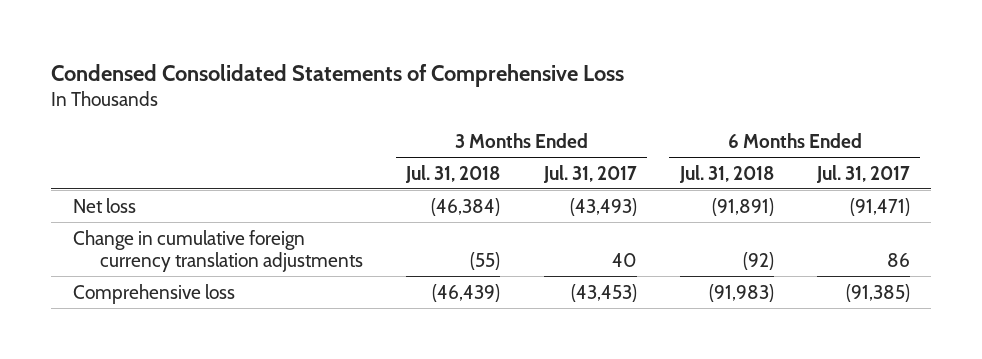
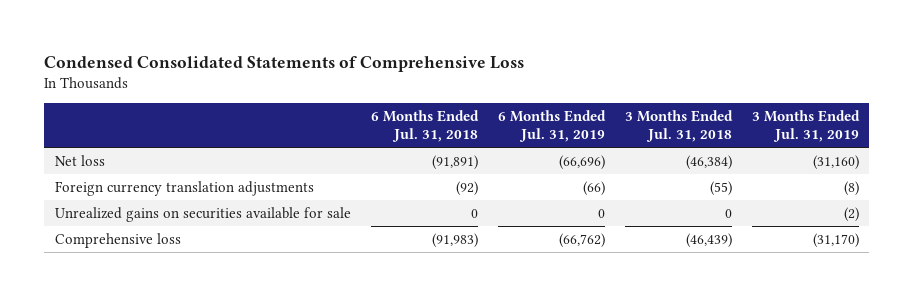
[542,164,637,183] Jul. 31, 2017 -> none
[815,164,910,183] Jul. 31, 2017 -> none
none -> [497,109,606,143] 6 Months Ended Jul. 31, 2019
none -> [752,109,861,143] 3 Months Ended Jul. 31, 2019
[72,229,364,272] Change in cumulative foreign currency translation adjustments -> [54,180,314,196] Foreign currency translation adjustments
none -> [54,206,351,222] Unrealized gains on securities available for sale

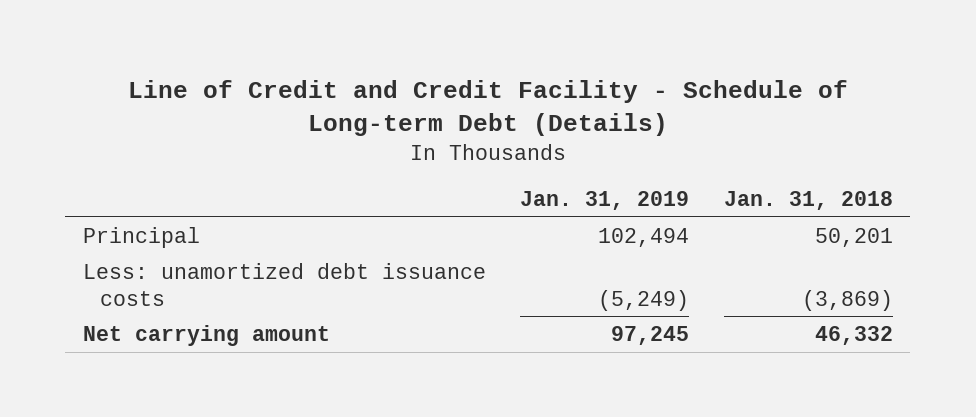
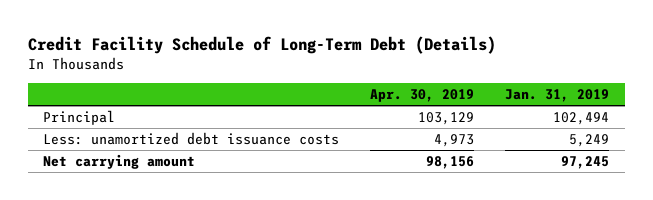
[127,80,848,137] Line of Credit and Credit Facility - Schedule of Long-term Debt (Details) -> [27,35,496,54] Credit Facility Schedule of Long-Term Debt (Details)
[724,190,894,210] Jan. 31, 2018 -> none
none -> [370,89,475,103] Apr. 30, 2019
[598,289,690,311] (5,249) -> [569,134,610,148] 5,249

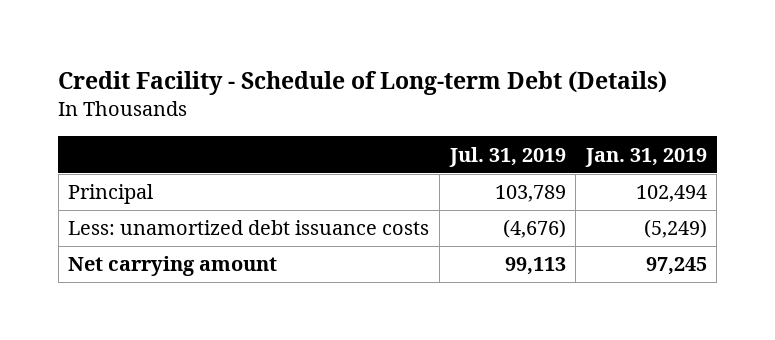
[27,35,496,54] Credit Facility Schedule of Long-Term Debt (Details) -> [58,71,668,96] Credit Facility - Schedule of Long-term Debt (Details)
[370,89,475,103] Apr. 30, 2019 -> none
none -> [448,146,566,167] Jul. 31, 2019
[569,134,610,148] 5,249 -> [643,219,707,239] (5,249)

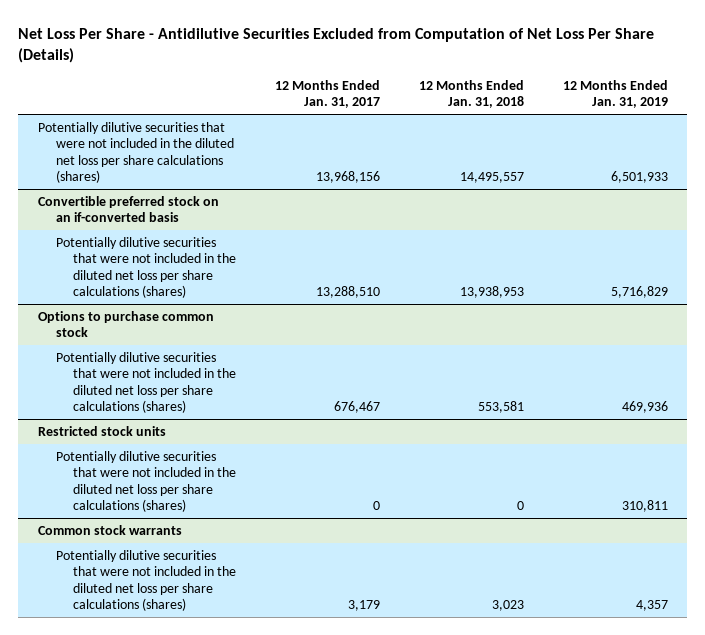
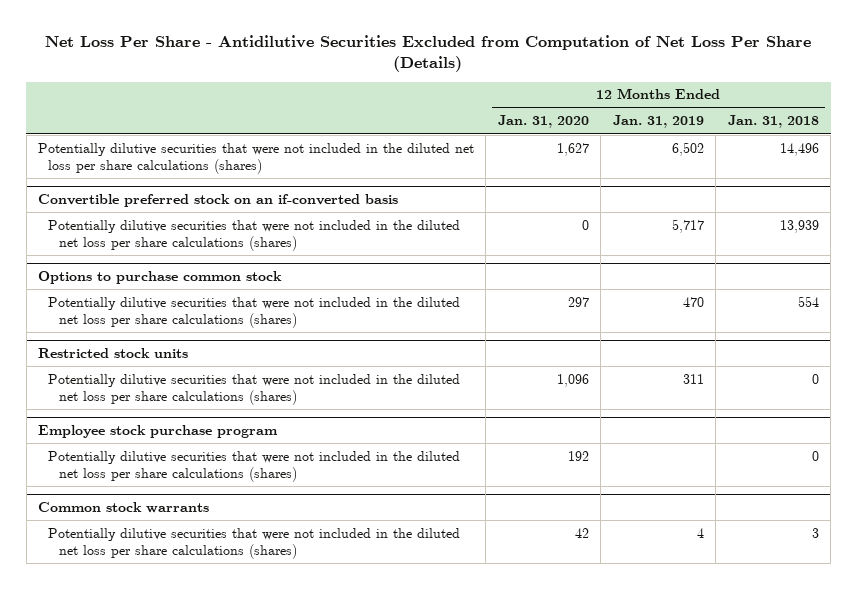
[275,79,381,109] 12 Months Ended Jan. 31, 2017 -> none
none -> [497,115,589,129] Jan. 31, 2020
[459,171,524,183] 14,495,557 -> [779,142,819,156] 14,496
[610,170,668,183] 6,501,933 -> [671,141,704,156] 6,502
[459,285,524,298] 13,938,953 -> [779,219,819,233] 13,939
[610,285,668,298] 5,716,829 -> [671,218,704,233] 5,717
[477,400,524,413] 553,581 -> [797,295,819,307] 554
[621,400,668,413] 469,936 -> [682,296,704,307] 470
[621,499,668,512] 310,811 -> [682,373,704,384] 311
none -> [38,425,279,439] Employee stock purchase program
none -> [48,450,461,482] Potentially dilutive securities that were not included in the diluted net loss per share calculations (shares)
[491,599,524,611] 3,023 -> [811,527,819,538] 3
[635,599,668,611] 4,357 -> [696,527,704,538] 4

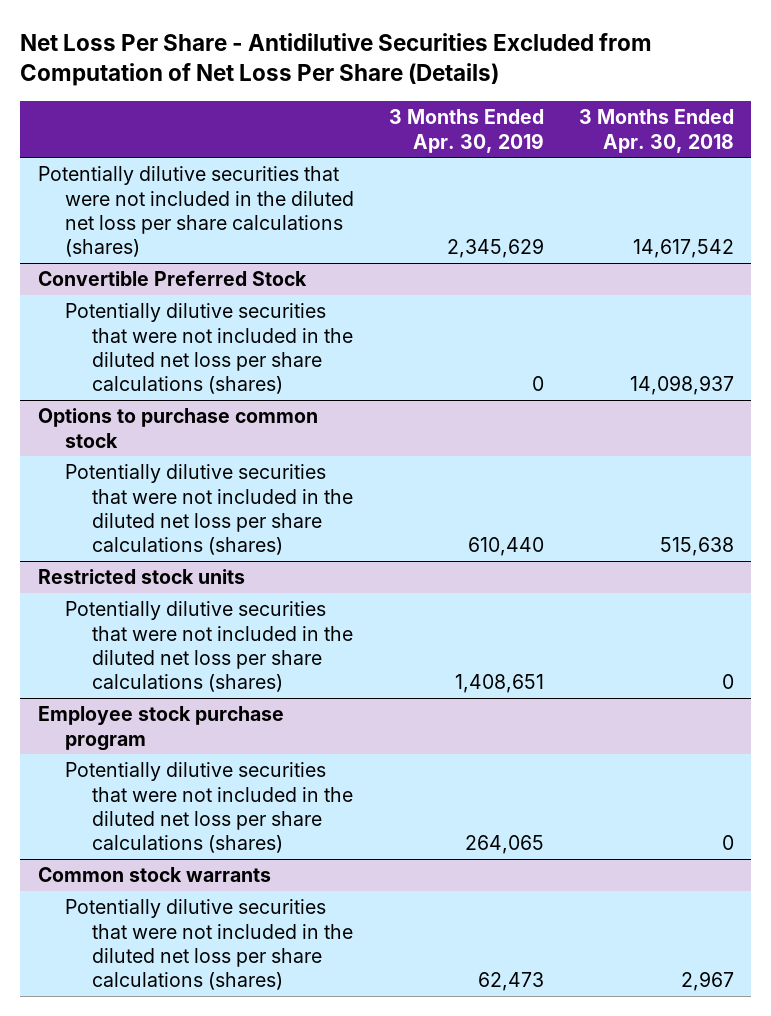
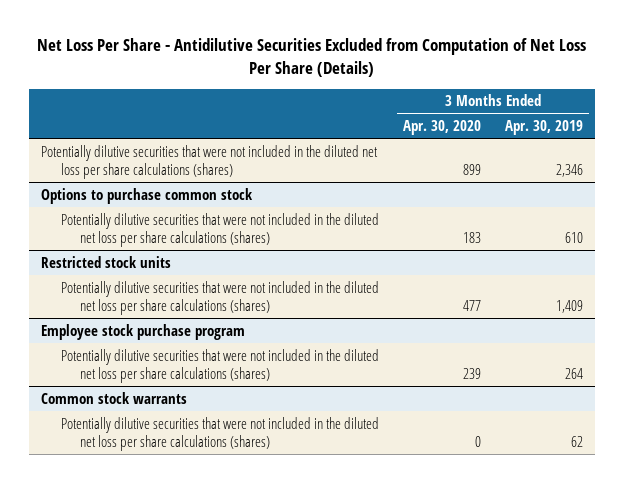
[578,109,734,153] 3 Months Ended Apr. 30, 2018 -> none
none -> [402,120,481,136] Apr. 30, 2020
[37,270,307,287] Convertible Preferred Stock -> none
[64,303,354,395] Potentially dilutive securities that were not included in the diluted net loss per share calculations (shares) -> none
[446,238,544,259] 2,345,629 -> [555,163,583,177] 2,346
[467,537,544,557] 610,440 -> [564,231,583,243] 610
[454,674,544,694] 1,408,651 -> [555,299,583,313] 1,409
[464,835,544,855] 264,065 -> [564,367,583,379] 264
[477,972,544,992] 62,473 -> [570,435,583,447] 62

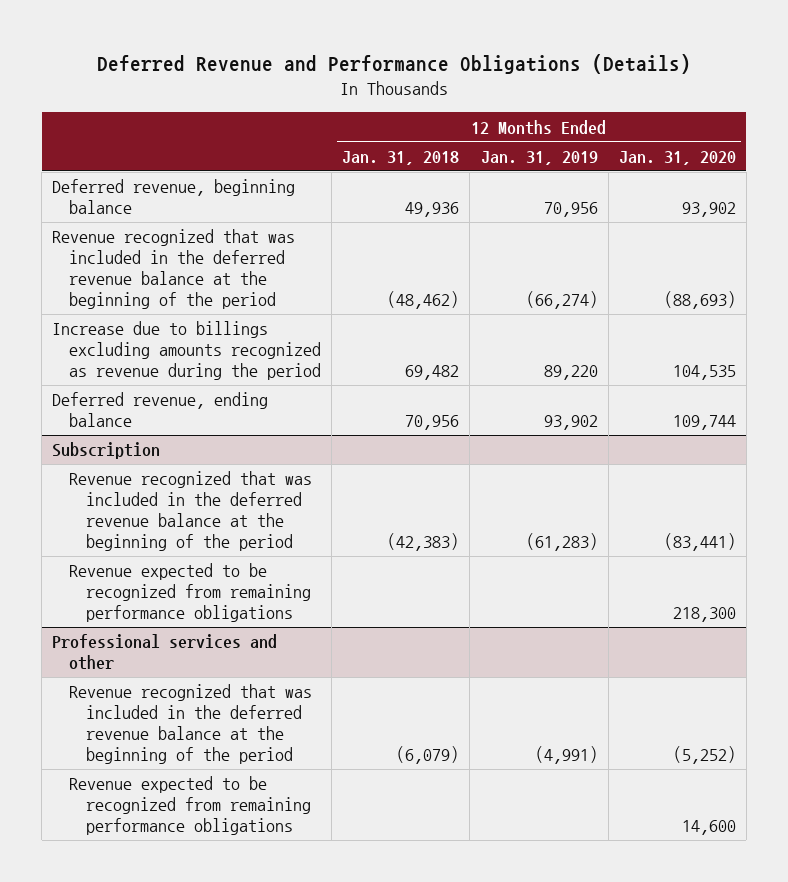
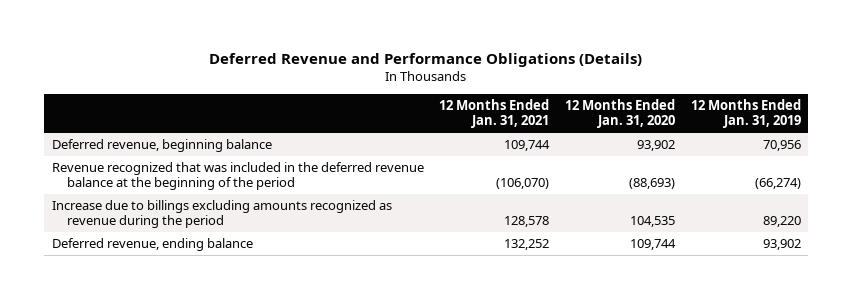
[342,150,460,165] Jan. 31, 2018 -> none
none -> [439,99,550,129] 12 Months Ended Jan. 31, 2021
[52,442,161,460] Subscription -> none
[69,471,313,551] Revenue recognized that was included in the deferred revenue balance at the beginning of the period -> none
[69,563,311,623] Revenue expected to be recognized from remaining performance obligations -> none
[52,634,278,671] Professional services and other -> none
[69,684,313,764] Revenue recognized that was included in the deferred revenue balance at the beginning of the period -> none
[69,776,311,836] Revenue expected to be recognized from remaining performance obligations -> none

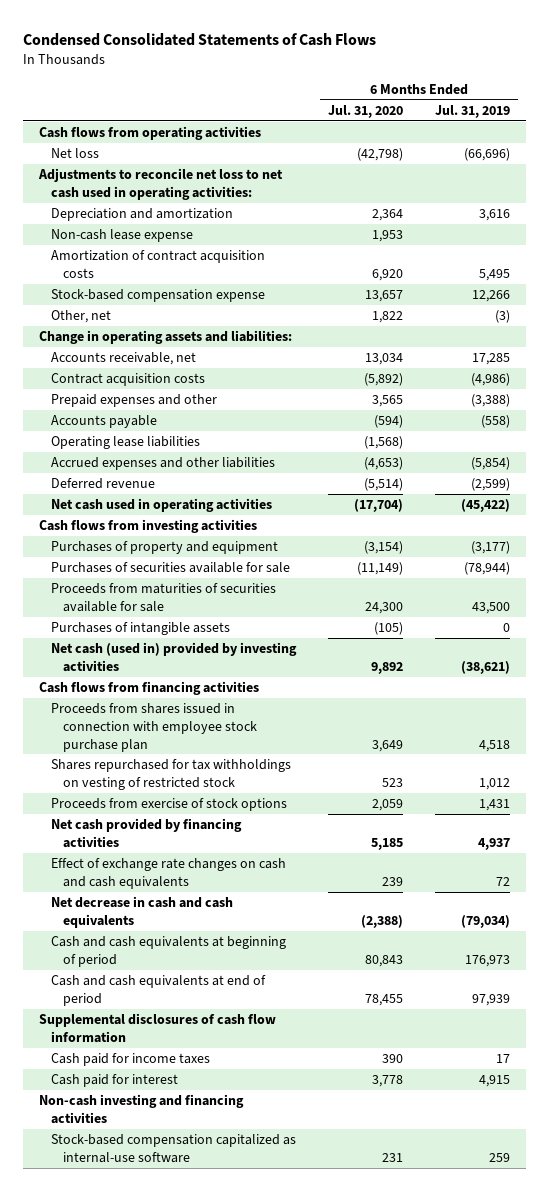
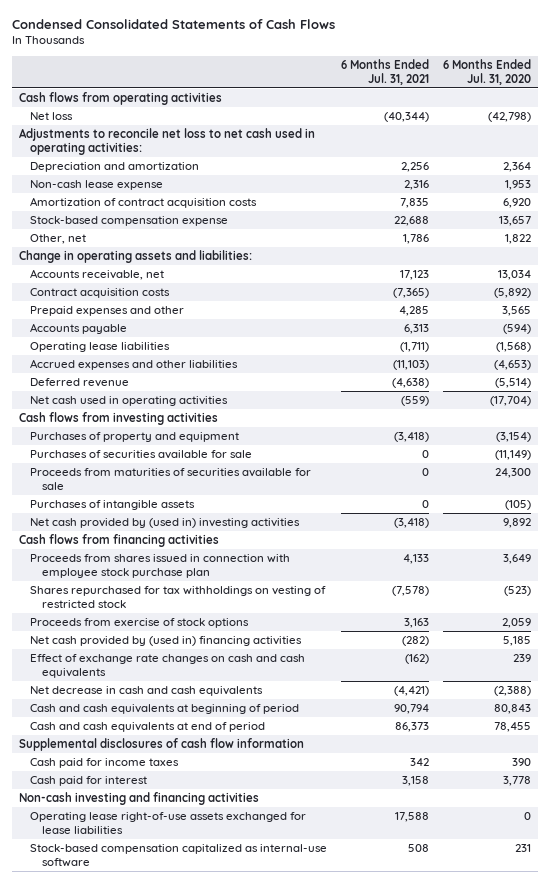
[435,104,511,118] Jul. 31, 2019 -> none
none -> [341,58,430,86] 6 Months Ended Jul. 31, 2021
[50,642,297,672] Net cash (used in) provided by investing activities -> [30,517,301,528] Net cash provided by (used in) investing activities
[382,777,404,787] 523 -> [504,585,532,596] (523)
[50,818,242,848] Net cash provided by financing activities -> [30,635,303,646] Net cash provided by (used in) financing activities
none -> [30,811,307,835] Operating lease right-of-use assets exchanged for lease liabilities

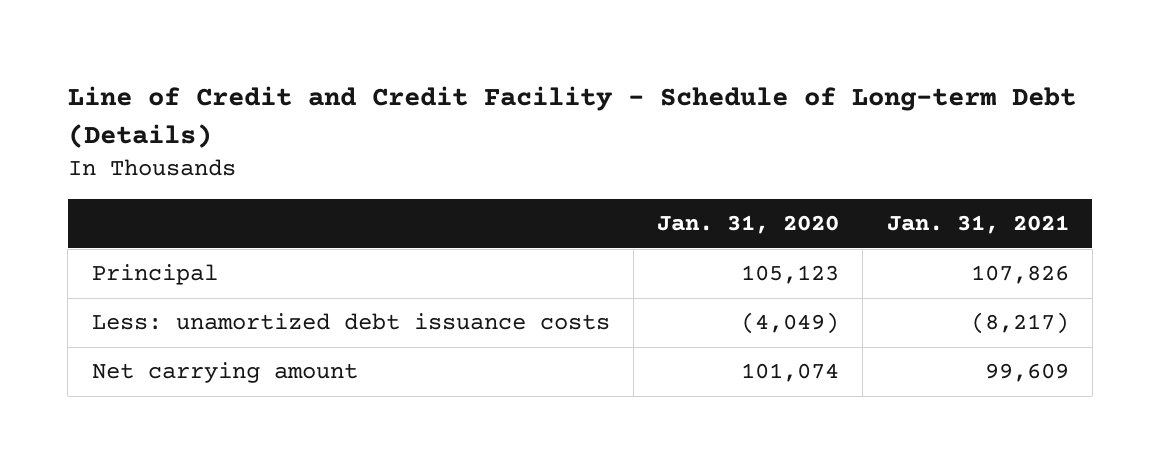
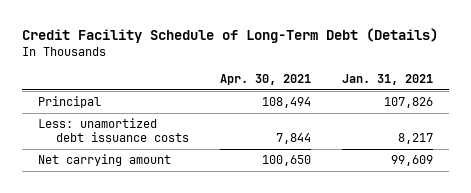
[67,86,1076,148] Line of Credit and Credit Facility - Schedule of Long-term Debt (Details) -> [22,28,439,44] Credit Facility Schedule of Long-Term Debt (Details)
[657,215,840,235] Jan. 31, 2020 -> none
none -> [219,74,311,86] Apr. 30, 2021
[970,312,1069,335] (8,217) -> [398,132,434,144] 8,217

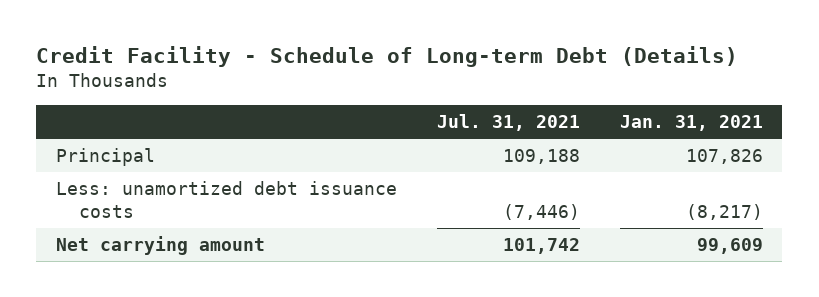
[22,28,439,44] Credit Facility Schedule of Long-Term Debt (Details) -> [36,46,739,68] Credit Facility - Schedule of Long-term Debt (Details)
[219,74,311,86] Apr. 30, 2021 -> none
none -> [436,114,580,132] Jul. 31, 2021
[398,132,434,144] 8,217 -> [685,203,763,220] (8,217)

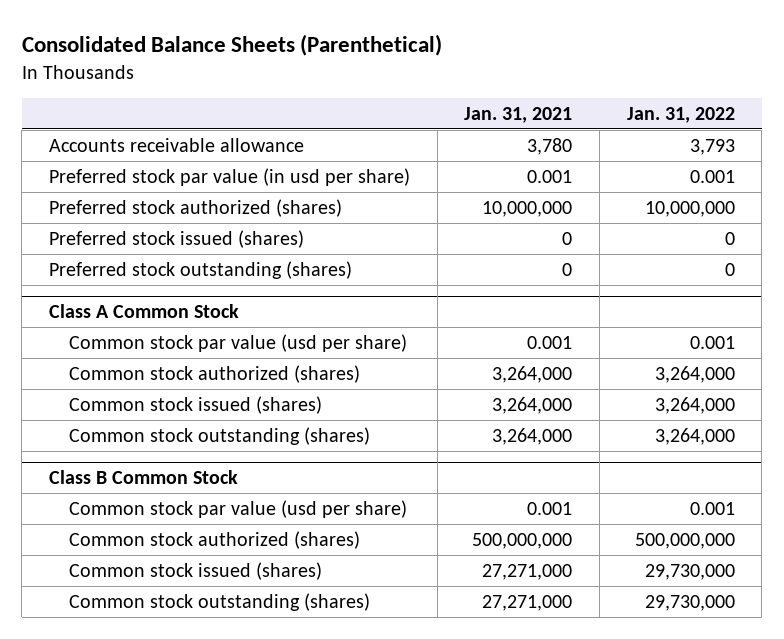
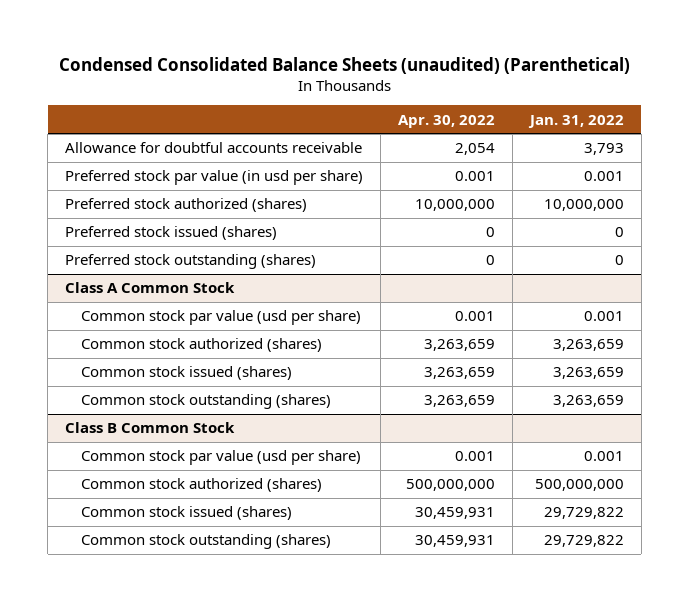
[21,34,442,57] Consolidated Balance Sheets (Parenthetical) -> [58,56,630,74] Condensed Consolidated Balance Sheets (unaudited) (Parenthetical)
[464,106,573,123] Jan. 31, 2021 -> none
none -> [398,114,496,128] Apr. 30, 2022
[49,137,305,152] Accounts receivable allowance -> [65,142,363,154] Allowance for doubtful accounts receivable
[654,365,735,383] 3,264,000 -> [552,339,624,352] 3,263,659
[654,396,735,414] 3,264,000 -> [552,367,624,380] 3,263,659
[654,427,735,445] 3,264,000 -> [552,395,624,408] 3,263,659
[644,563,735,580] 29,730,000 -> [543,507,624,520] 29,729,822
[644,594,735,611] 29,730,000 -> [543,535,624,548] 29,729,822

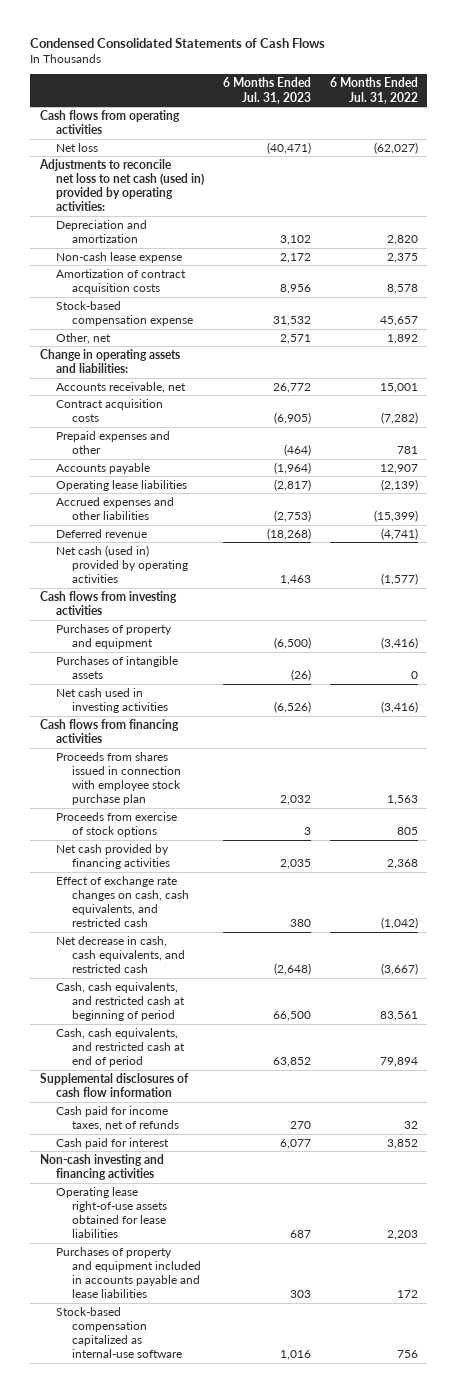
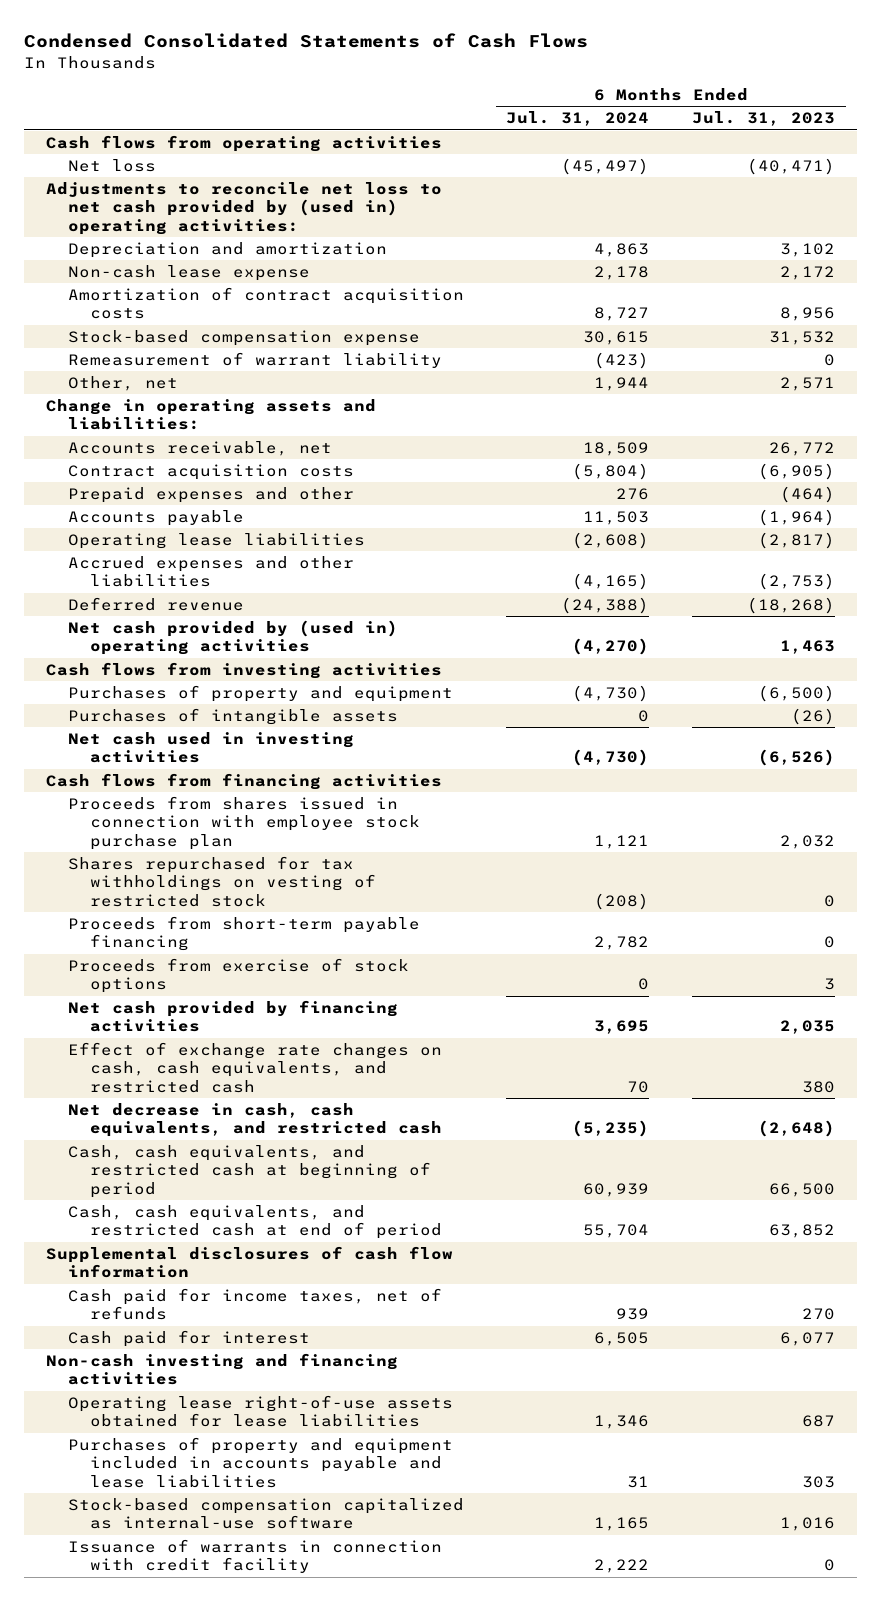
[329,77,418,104] 6 Months Ended Jul. 31, 2022 -> none
none -> [506,111,650,127] Jul. 31, 2024
[38,158,205,212] Adjustments to reconcile net loss to net cash (used in) provided by operating activities: -> [45,181,442,235] Adjustments to reconcile net loss to net cash provided by (used in) operating activities:
none -> [67,351,442,368] Remeasurement of warrant liability
[56,544,189,584] Net cash (used in) provided by operating activities -> [67,619,398,656] Net cash provided by (used in) operating activities
none -> [67,855,376,907] Shares repurchased for tax withholdings on vesting of restricted stock
none -> [67,915,420,952] Proceeds from short-term payable financing
none -> [67,1538,442,1574] Issuance of warrants in connection with credit facility

